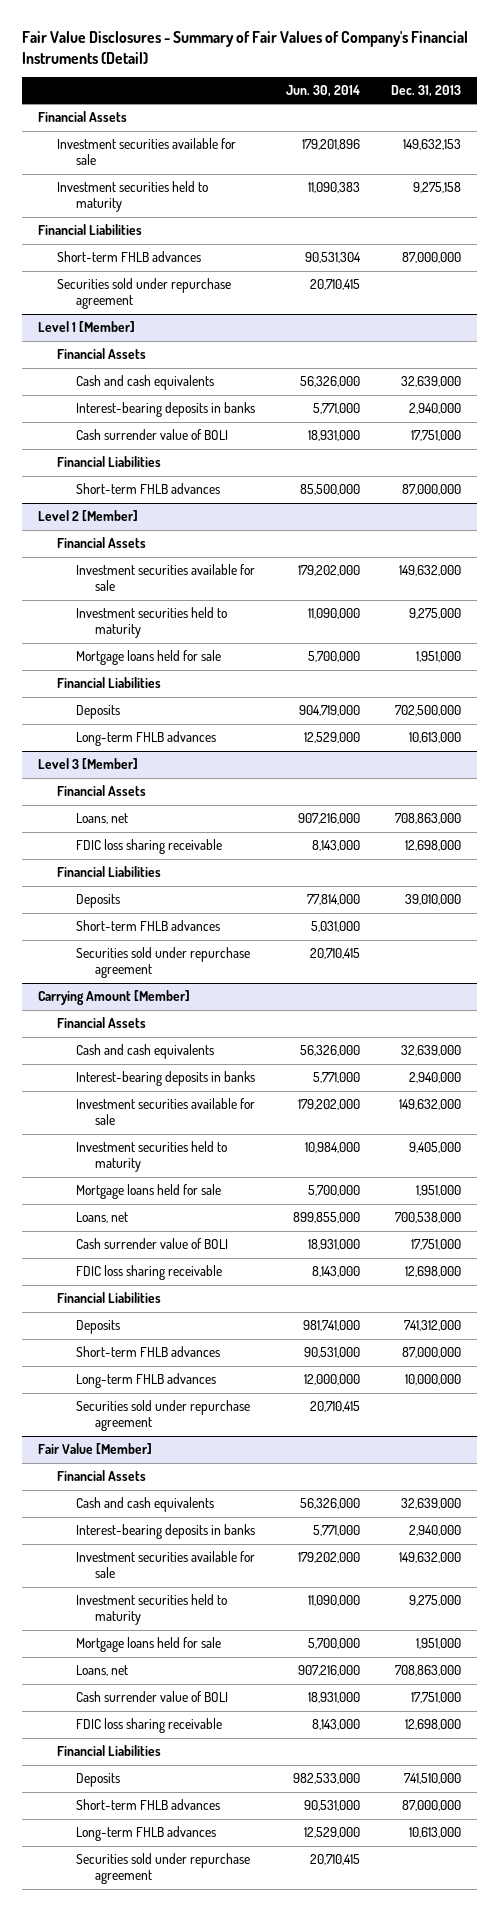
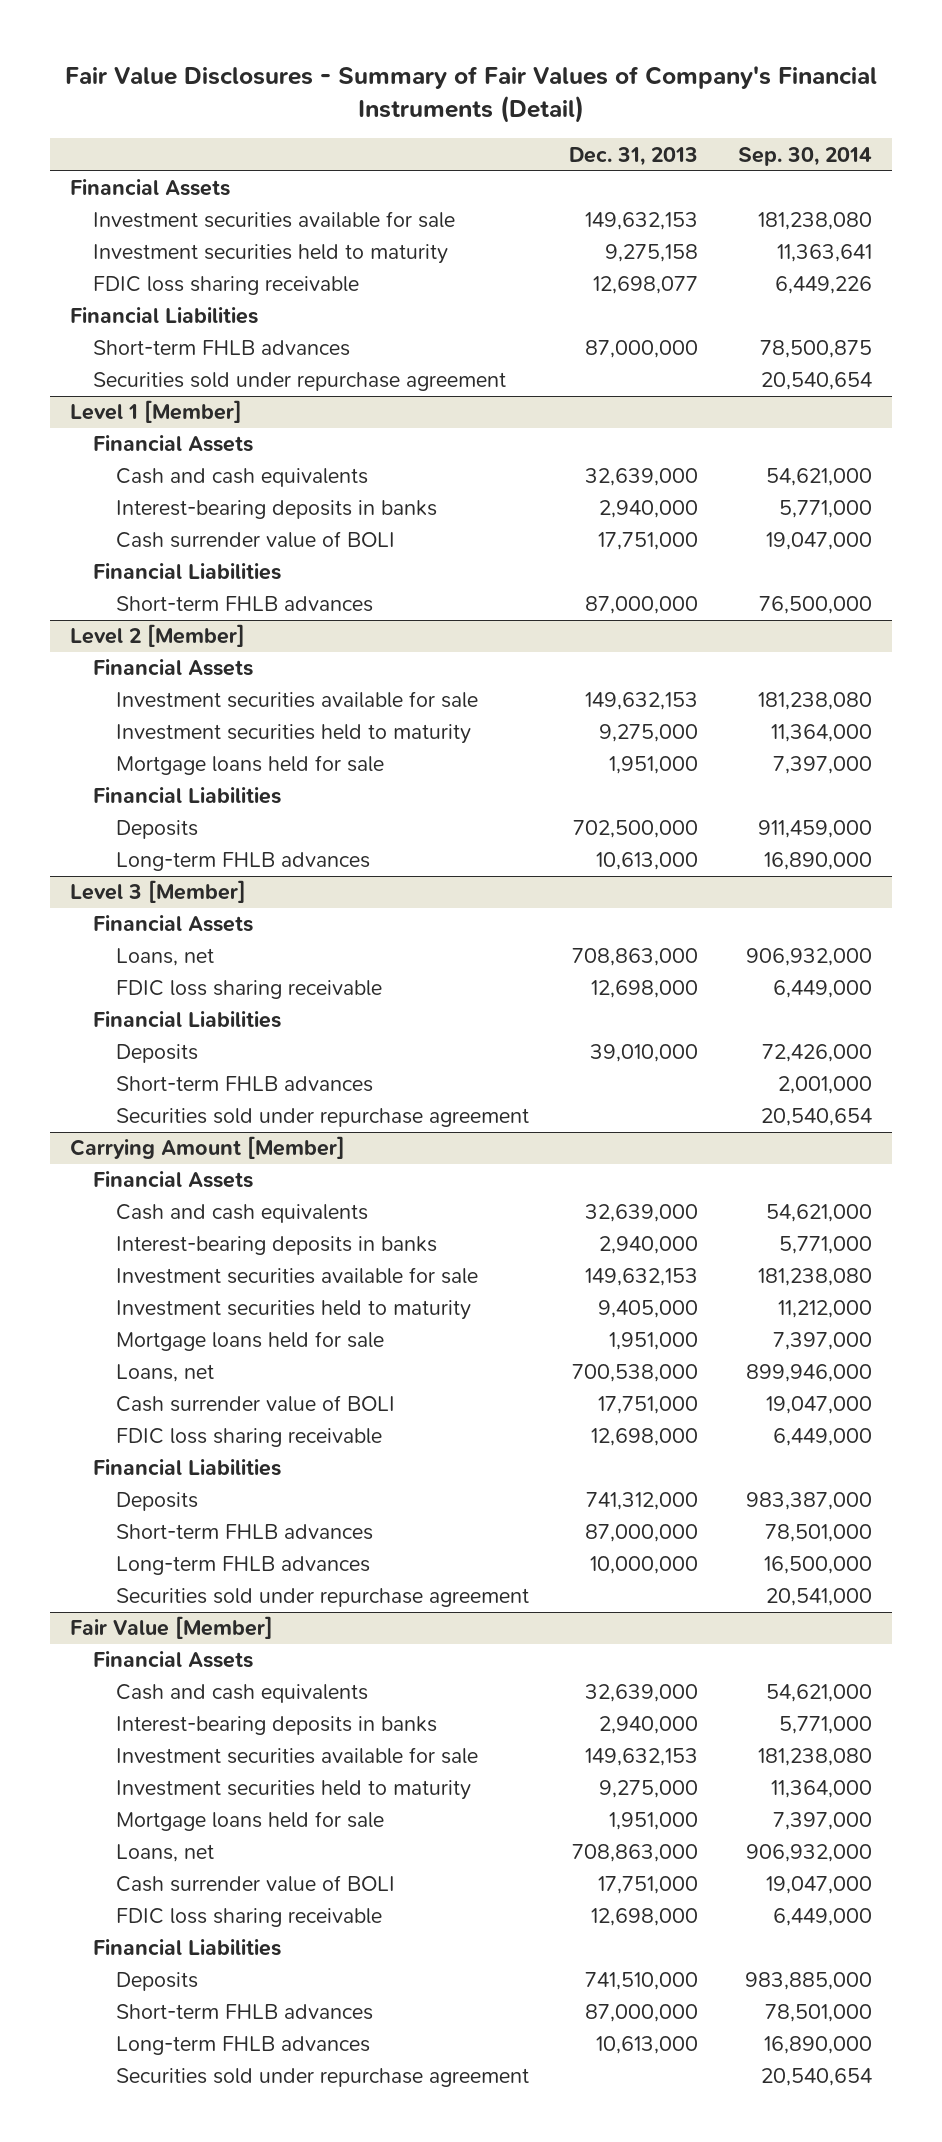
[285,85,360,98] Jun. 30, 2014 -> none
none -> [737,146,872,166] Sep. 30, 2014
none -> [93,276,360,296] FDIC loss sharing receivable
[399,565,462,577] 149,632,000 -> [585,692,699,711] 149,632,153
[399,1099,462,1111] 149,632,000 -> [585,1268,699,1287] 149,632,153
[399,1552,462,1564] 149,632,000 -> [585,1748,699,1767] 149,632,153

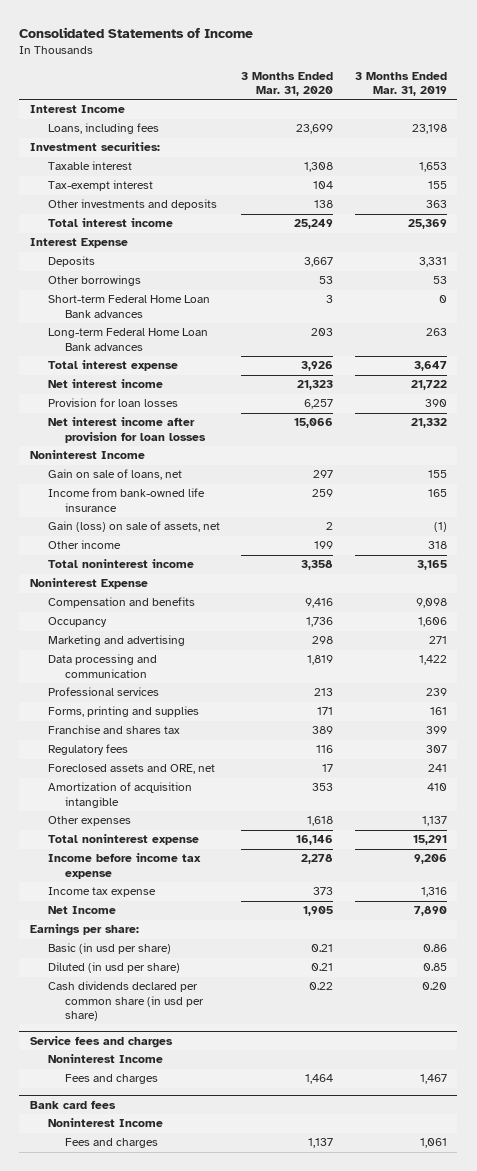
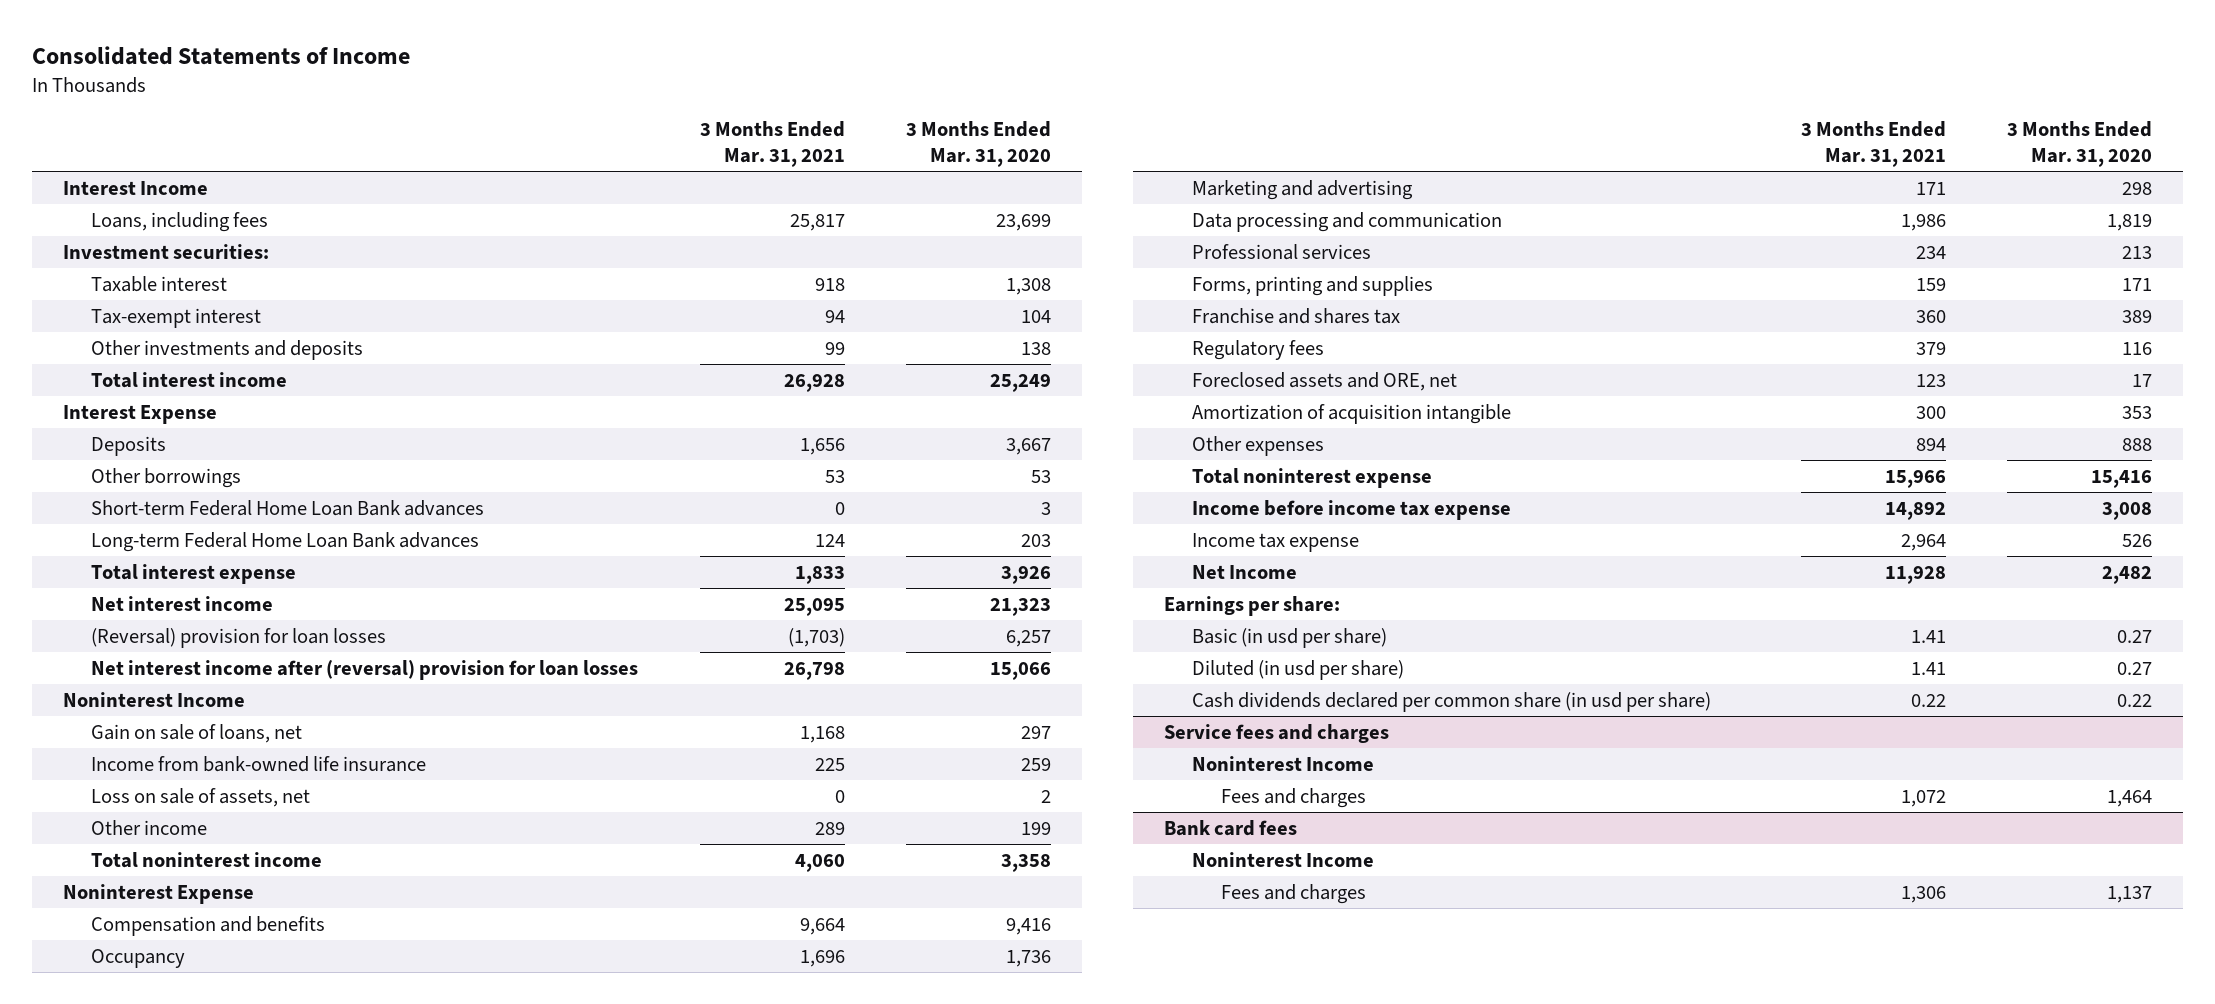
[354,71,447,97] 3 Months Ended Mar. 31, 2019 -> none
none -> [699,120,845,168] 3 Months Ended Mar. 31, 2021
[47,398,178,408] Provision for loan losses -> [91,627,387,648] (Reversal) provision for loan losses
[47,417,207,443] Net interest income after provision for loan losses -> [91,659,639,680] Net interest income after (reversal) provision for loan losses
[47,521,220,533] Gain (loss) on sale of assets, net -> [91,787,311,807] Loss on sale of assets, net
[307,816,334,827] 1,618 -> [2122,437,2153,451] 888
[296,835,334,846] 16,146 -> [2091,469,2153,488] 15,416
[301,854,334,865] 2,278 -> [2102,501,2153,520] 3,008
[313,887,334,896] 373 -> [2122,533,2153,547] 526
[303,906,334,917] 1,905 -> [2102,565,2153,584] 2,482
[311,944,334,953] 0.21 -> [2117,629,2153,643] 0.27
[311,963,334,972] 0.21 -> [2117,661,2153,675] 0.27

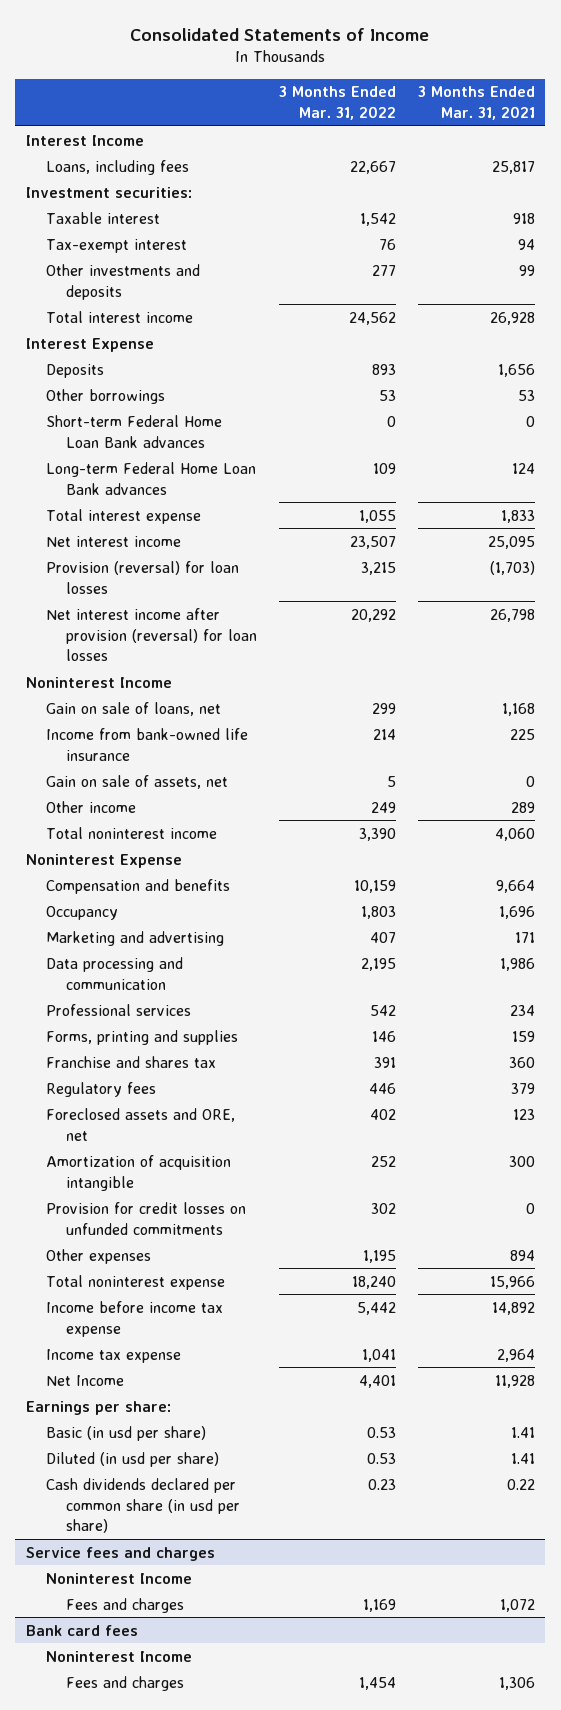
[906,120,1052,168] 3 Months Ended Mar. 31, 2020 -> none
none -> [278,86,396,121] 3 Months Ended Mar. 31, 2022
[91,627,387,648] (Reversal) provision for loan losses -> [46,560,240,594] Provision (reversal) for loan losses
[91,659,639,680] Net interest income after (reversal) provision for loan losses -> [46,607,258,662] Net interest income after provision (reversal) for loan losses
[91,787,311,807] Loss on sale of assets, net -> [46,774,229,789] Gain on sale of assets, net
none -> [46,1201,247,1235] Provision for credit losses on unfunded commitments

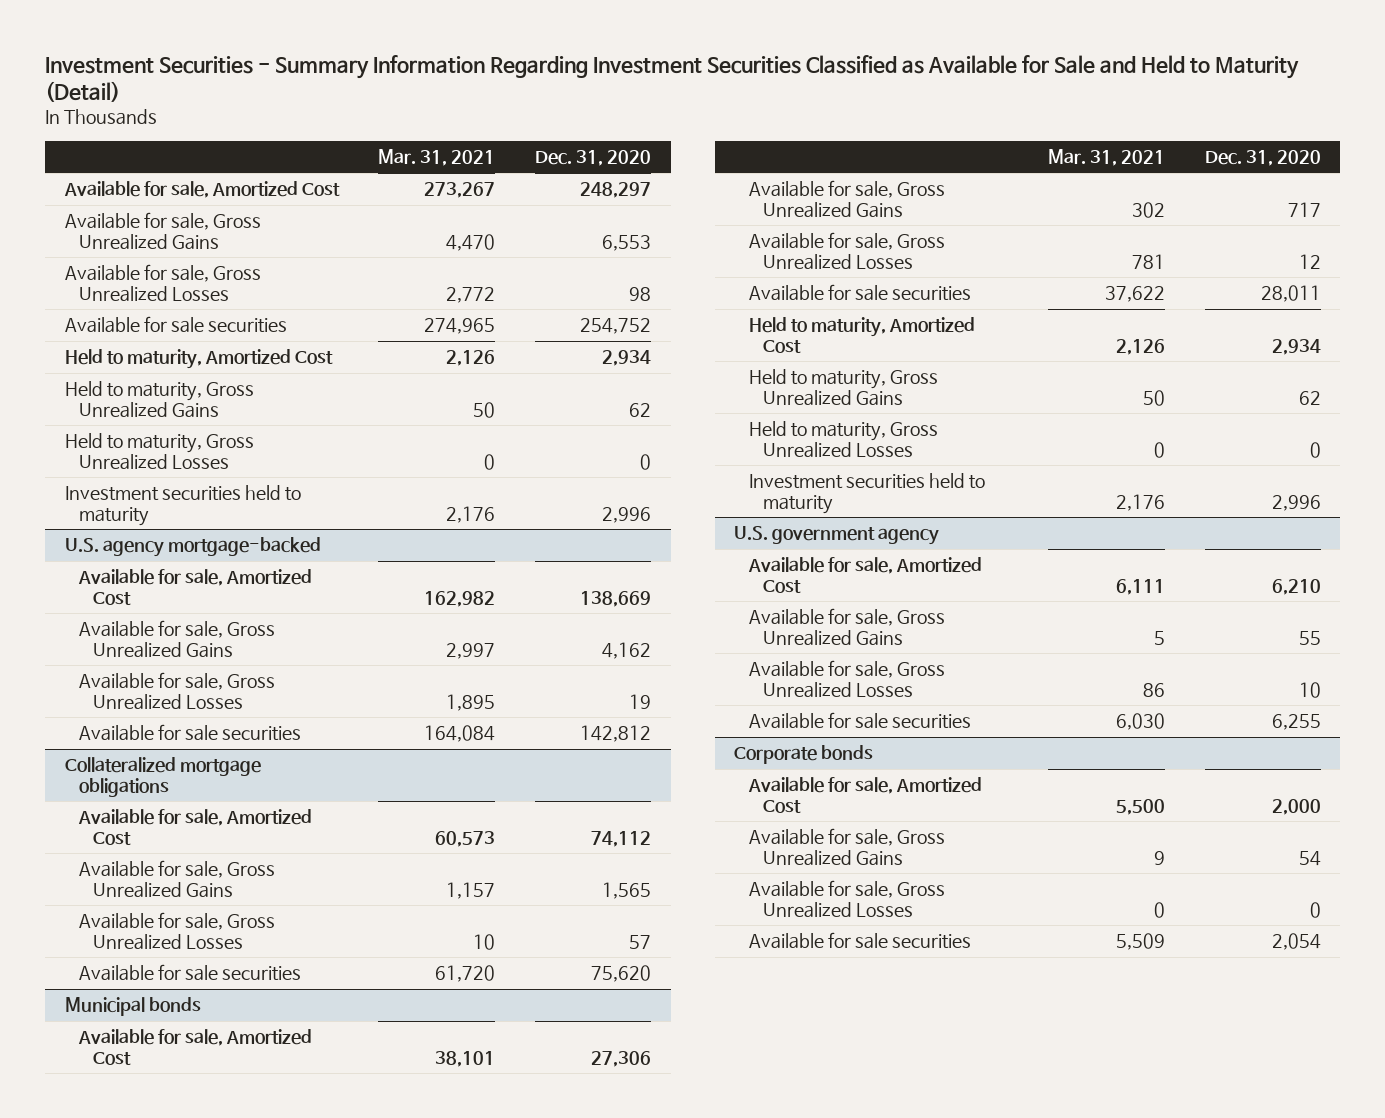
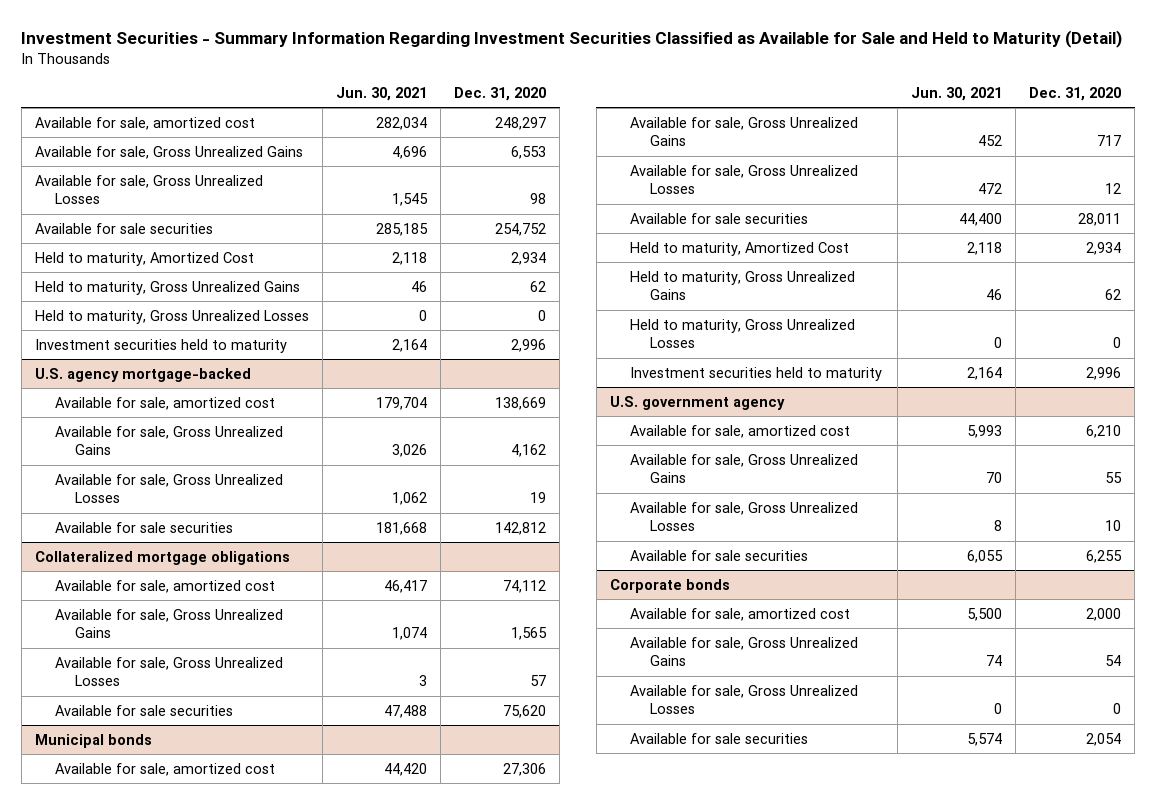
[378,148,496,166] Mar. 31, 2021 -> none
none -> [335,86,427,101] Jun. 30, 2021
[63,181,340,199] Available for sale, Amortized Cost -> [34,116,255,130] Available for sale, amortized cost
[77,569,312,605] Available for sale, Amortized Cost -> [54,396,275,410] Available for sale, amortized cost
[77,809,312,845] Available for sale, Amortized Cost -> [54,579,275,593] Available for sale, amortized cost
[77,1029,312,1065] Available for sale, Amortized Cost -> [54,762,275,776] Available for sale, amortized cost
[747,557,982,593] Available for sale, Amortized Cost -> [629,424,850,438] Available for sale, amortized cost
[747,777,982,813] Available for sale, Amortized Cost -> [629,607,850,621] Available for sale, amortized cost

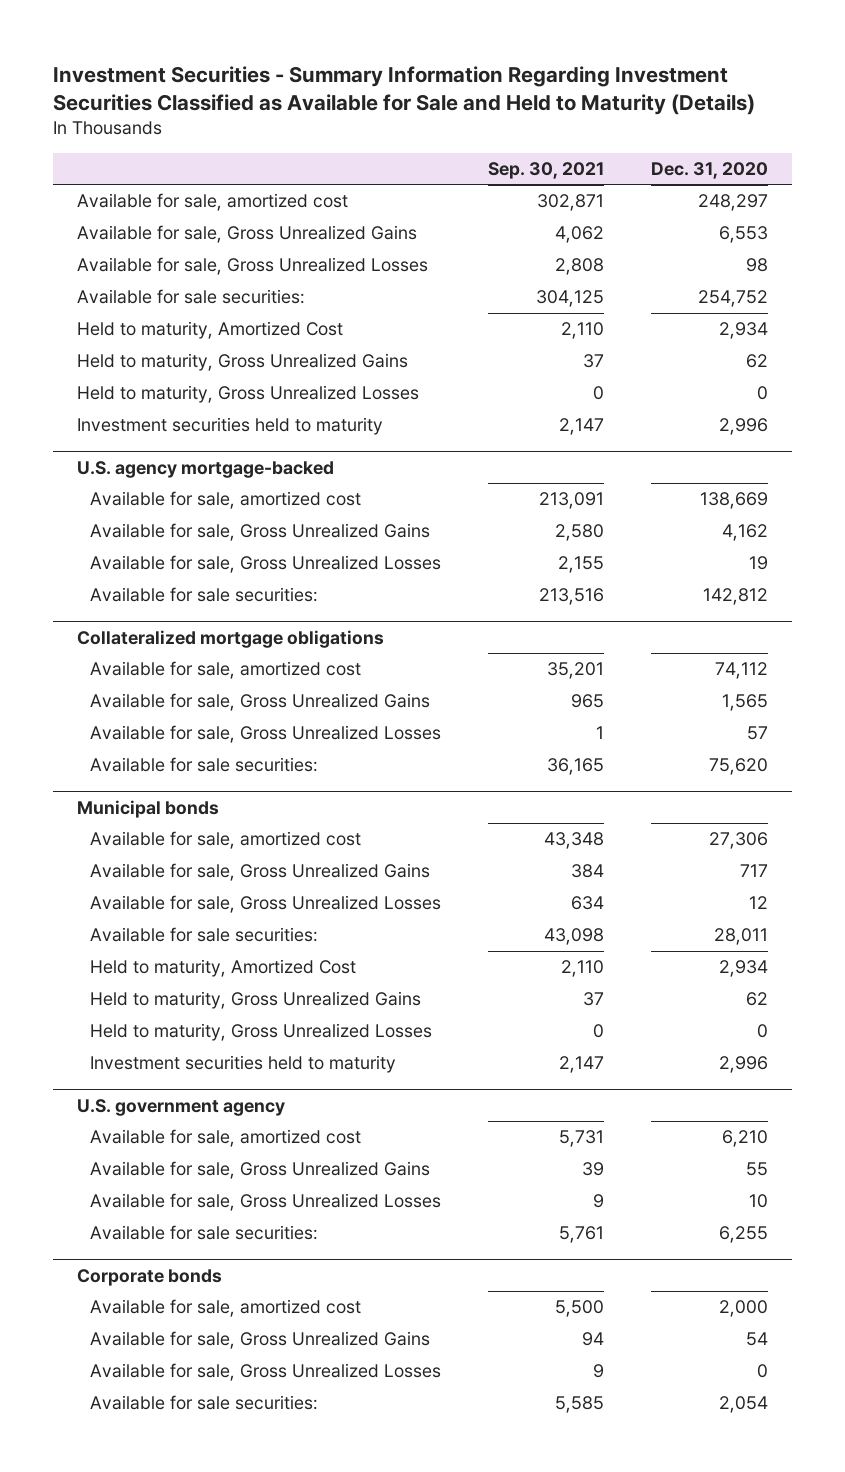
[21,29,1123,48] Investment Securities - Summary Information Regarding Investment Securities Classified as Available for Sale and Held to Maturity (Detail) -> [53,65,756,115] Investment Securities - Summary Information Regarding Investment Securities Classified as Available for Sale and Held to Maturity (Details)
[335,86,427,101] Jun. 30, 2021 -> none
none -> [487,161,604,179] Sep. 30, 2021
[34,222,213,234] Available for sale securities -> [77,289,306,305] Available for sale securities:
[54,521,233,533] Available for sale securities -> [89,587,318,603] Available for sale securities:
[54,704,233,716] Available for sale securities -> [89,757,318,773] Available for sale securities:
[629,212,808,224] Available for sale securities -> [89,927,318,943] Available for sale securities:
[629,549,808,561] Available for sale securities -> [89,1225,318,1241] Available for sale securities:
[629,732,808,744] Available for sale securities -> [89,1395,318,1411] Available for sale securities:

